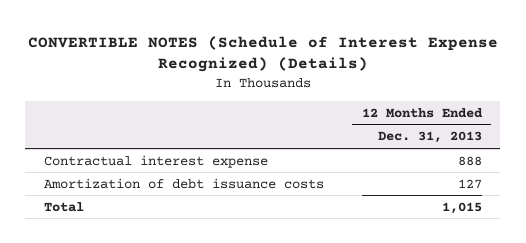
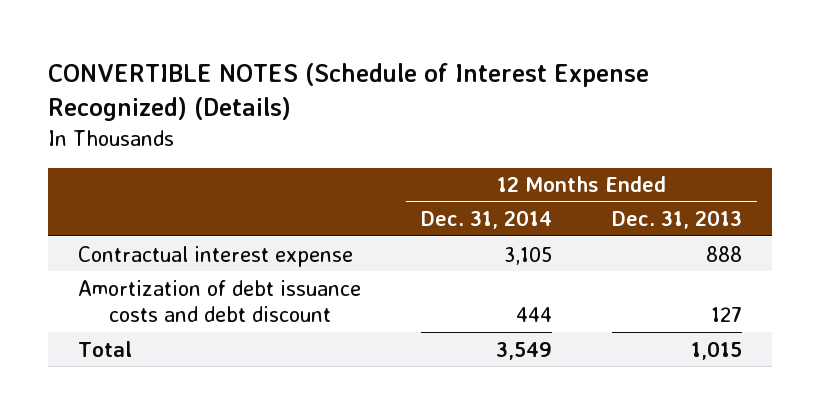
none -> [421,210,553,230] Dec. 31, 2014
[44,177,325,189] Amortization of debt issuance costs -> [78,279,362,323] Amortization of debt issuance costs and debt discount

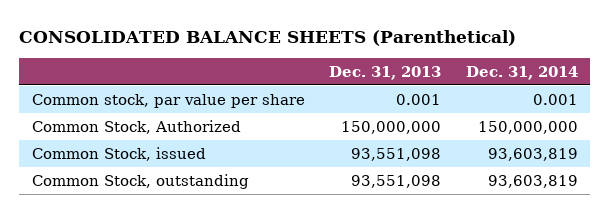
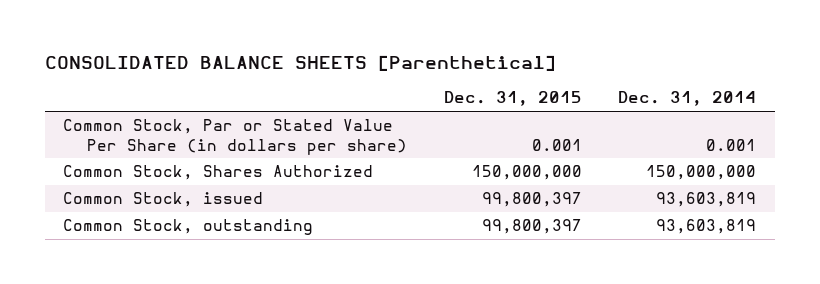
[19,29,517,46] CONSOLIDATED BALANCE SHEETS (Parenthetical) -> [45,54,557,71] CONSOLIDATED BALANCE SHEETS [Parenthetical]
[329,65,442,80] Dec. 31, 2013 -> none
none -> [443,91,582,107] Dec. 31, 2015
[31,93,305,108] Common stock, par value per share -> [63,119,407,155] Common Stock, Par or Stated Value Per Share (in dollars per share)
[31,119,241,134] Common Stock, Authorized -> [63,165,374,181] Common Stock, Shares Authorized

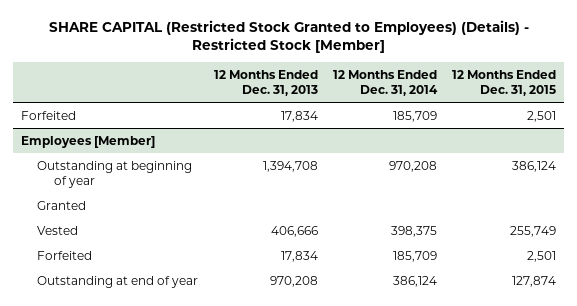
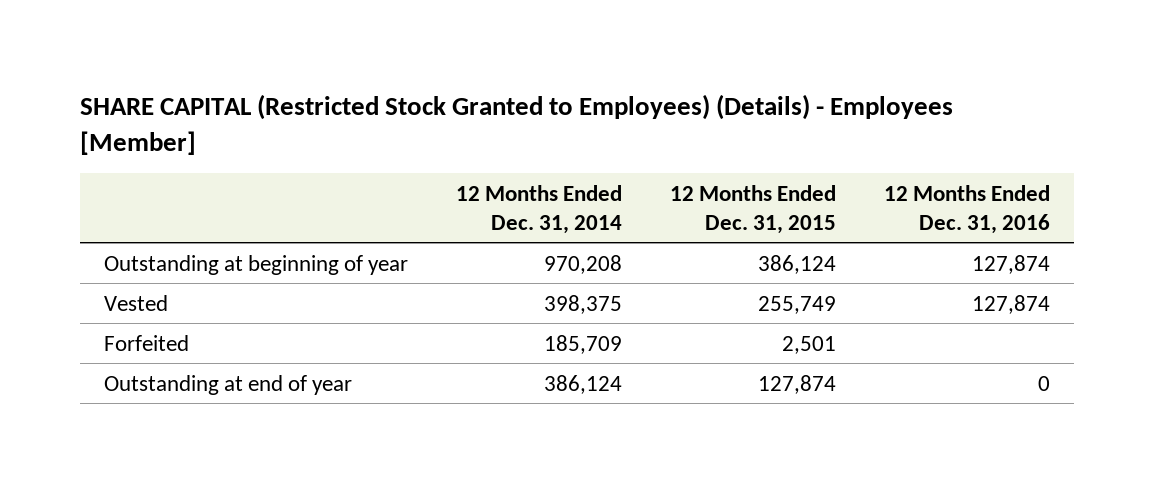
[48,19,529,54] SHARE CAPITAL (Restricted Stock Granted to Employees) (Details) - Restricted Stock [Member] -> [79,94,953,155] SHARE CAPITAL (Restricted Stock Granted to Employees) (Details) - Employees [Member]
[213,69,318,96] 12 Months Ended Dec. 31, 2013 -> none
none -> [883,185,1050,234] 12 Months Ended Dec. 31, 2016
[20,110,76,120] Forfeited -> none
[20,135,155,148] Employees [Member] -> none
[37,200,87,210] Granted -> none

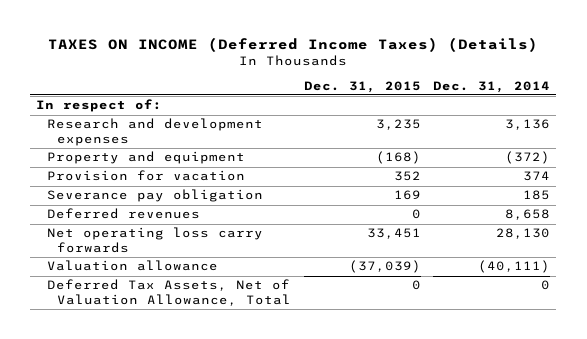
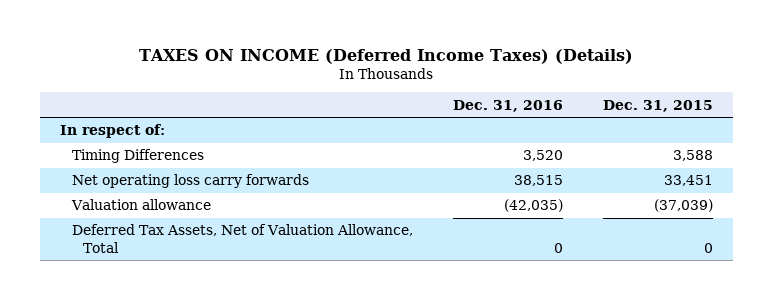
[433,80,551,93] Dec. 31, 2014 -> none
none -> [452,99,563,112] Dec. 31, 2016
[46,118,263,146] Research and development expenses -> none
[46,151,245,165] Property and equipment -> none
[46,170,245,182] Provision for vacation -> none
[46,189,263,203] Severance pay obligation -> none
[46,208,200,220] Deferred revenues -> none
none -> [71,149,204,164] Timing Differences

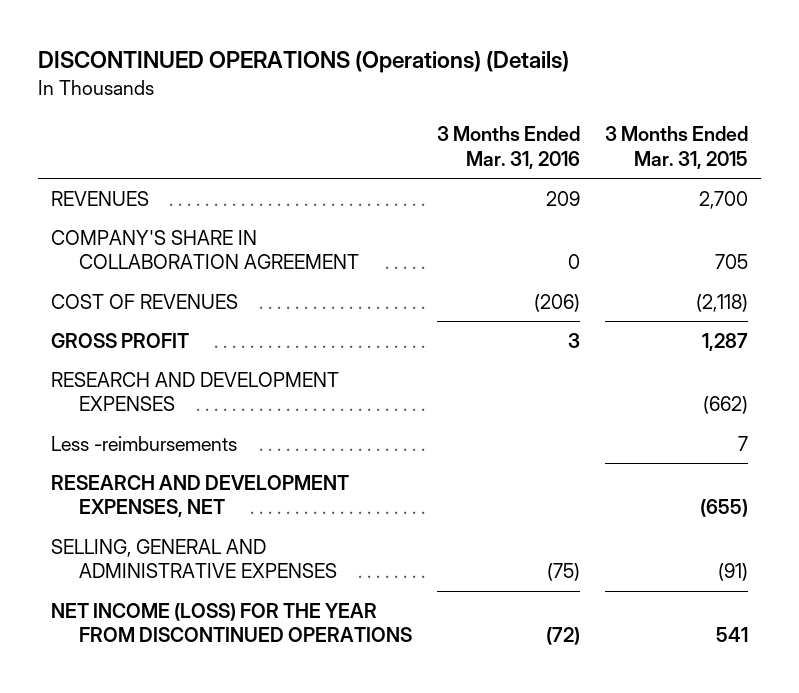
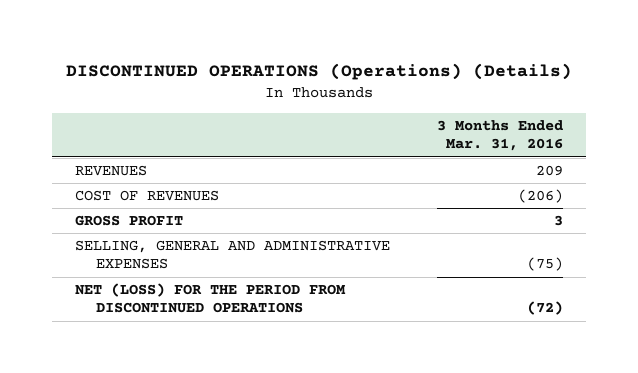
[605,125,749,169] 3 Months Ended Mar. 31, 2015 -> none
[50,229,360,270] COMPANY'S SHARE IN COLLABORATION AGREEMENT -> none
[50,371,339,412] RESEARCH AND DEVELOPMENT EXPENSES -> none
[50,435,237,451] Less -reimbursements -> none
[50,474,349,518] RESEARCH AND DEVELOPMENT EXPENSES, NET -> none
[50,602,413,643] NET INCOME (LOSS) FOR THE YEAR FROM DISCONTINUED OPERATIONS -> [75,283,347,314] NET (LOSS) FOR THE PERIOD FROM DISCONTINUED OPERATIONS

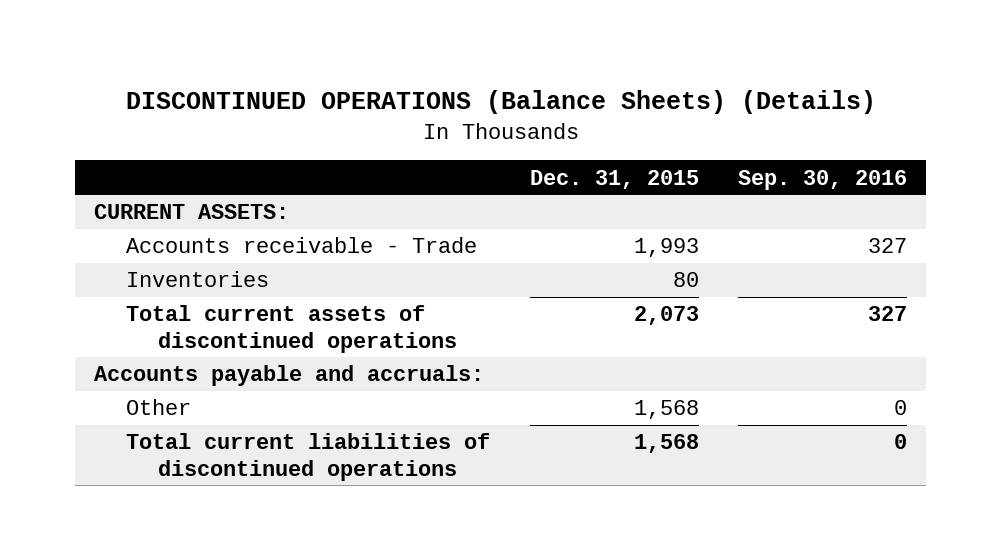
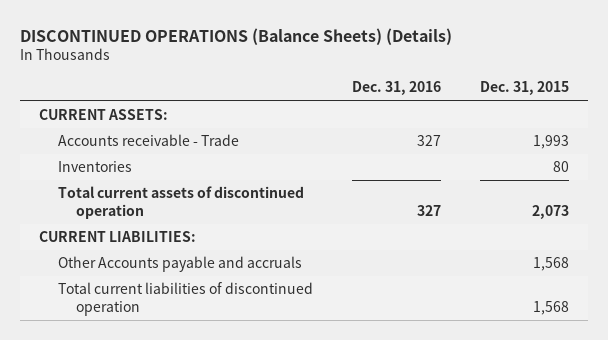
[737,169,907,190] Sep. 30, 2016 -> none
none -> [351,81,441,96] Dec. 31, 2016
[94,365,485,387] Accounts payable and accruals: -> none
[126,305,458,353] Total current assets of discontinued operations -> [57,186,304,219] Total current assets of discontinued operation
none -> [39,231,197,243] CURRENT LIABILITIES:
[126,399,192,416] Other -> [57,256,302,273] Other Accounts payable and accruals
[126,433,491,481] Total current liabilities of discontinued operations -> [57,282,313,316] Total current liabilities of discontinued operation

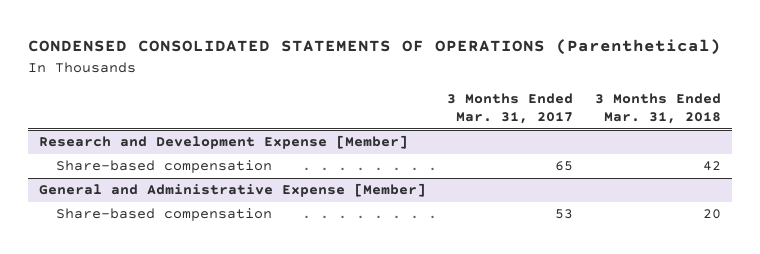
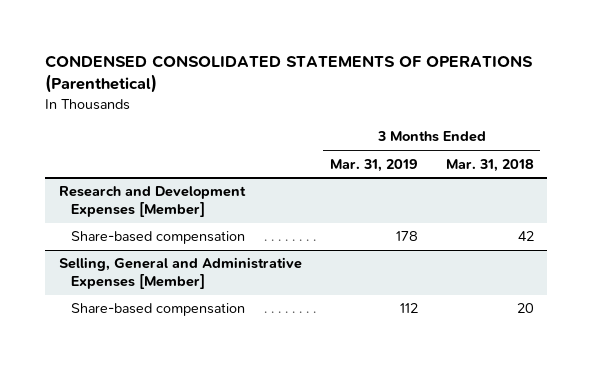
[447,93,574,125] 3 Months Ended Mar. 31, 2017 -> none
none -> [329,158,418,172] Mar. 31, 2019
[38,135,408,150] Research and Development Expense [Member] -> [58,186,246,218] Research and Development Expenses [Member]
[38,183,426,198] General and Administrative Expense [Member] -> [58,257,302,290] Selling, General and Administrative Expenses [Member]

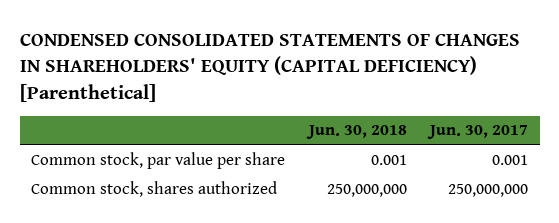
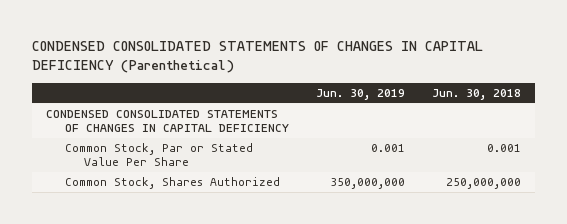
[19,33,520,102] CONDENSED CONSOLIDATED STATEMENTS OF CHANGES IN SHAREHOLDERS' EQUITY (CAPITAL DEFICIENCY) [Parenthetical] -> [32,41,484,74] CONDENSED CONSOLIDATED STATEMENTS OF CHANGES IN CAPITAL DEFICIENCY (Parenthetical)
[426,125,528,140] Jun. 30, 2017 -> none
none -> [316,88,406,100] Jun. 30, 2019
none -> [46,110,289,133] CONDENSED CONSOLIDATED STATEMENTS OF CHANGES IN CAPITAL DEFICIENCY
[31,151,286,169] Common stock, par value per share -> [64,143,253,167] Common Stock, Par or Stated Value Per Share
[31,180,278,197] Common stock, shares authorized -> [64,177,280,190] Common Stock, Shares Authorized

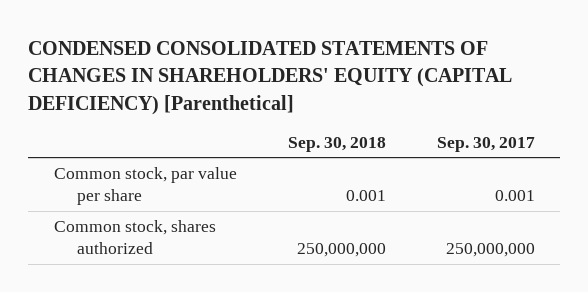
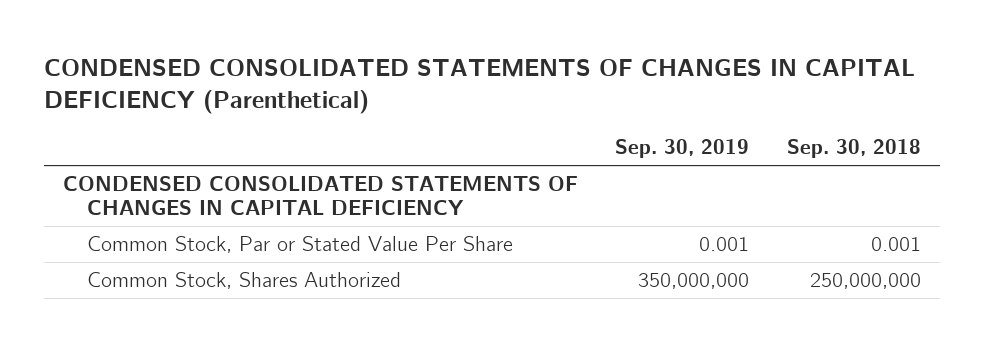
[27,41,512,115] CONDENSED CONSOLIDATED STATEMENTS OF CHANGES IN SHAREHOLDERS' EQUITY (CAPITAL DEFICIENCY) [Parenthetical] -> [44,59,916,115] CONDENSED CONSOLIDATED STATEMENTS OF CHANGES IN CAPITAL DEFICIENCY (Parenthetical)
[436,136,535,152] Sep. 30, 2017 -> none
none -> [615,139,750,159] Sep. 30, 2019
none -> [62,176,578,216] CONDENSED CONSOLIDATED STATEMENTS OF CHANGES IN CAPITAL DEFICIENCY
[53,166,237,206] Common stock, par value per share -> [87,236,514,254] Common Stock, Par or Stated Value Per Share
[53,219,216,255] Common stock, shares authorized -> [87,272,402,290] Common Stock, Shares Authorized

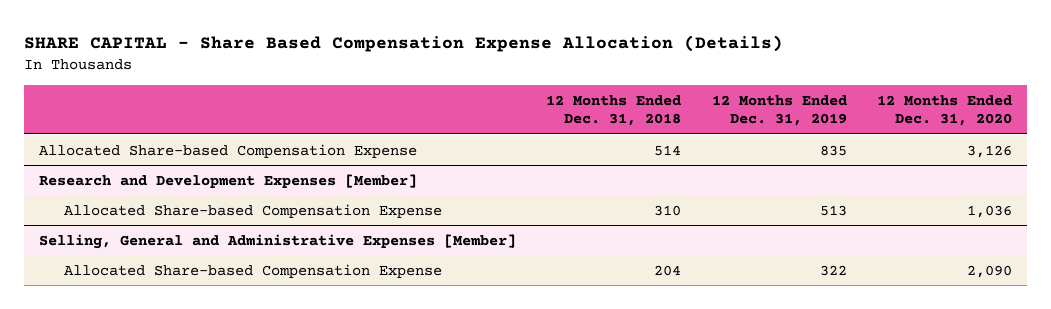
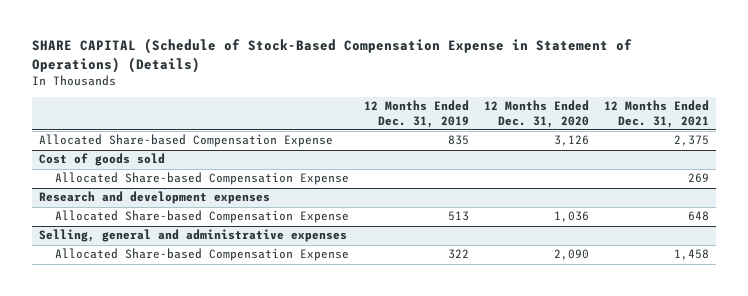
[23,35,783,53] SHARE CAPITAL - Share Based Compensation Expense Allocation (Details) -> [31,38,632,73] SHARE CAPITAL (Schedule of Stock-Based Compensation Expense in Statement of Operations) (Details)
[546,94,682,127] 12 Months Ended Dec. 31, 2018 -> none
none -> [603,100,709,128] 12 Months Ended Dec. 31, 2021
none -> [39,153,166,167] Cost of goods sold
none -> [54,172,349,186] Allocated Share-based Compensation Expense
[38,173,417,188] Research and Development Expenses [Member] -> [39,191,271,205] Research and development expenses
[38,233,516,249] Selling, General and Administrative Expenses [Member] -> [39,229,348,243] Selling, general and administrative expenses

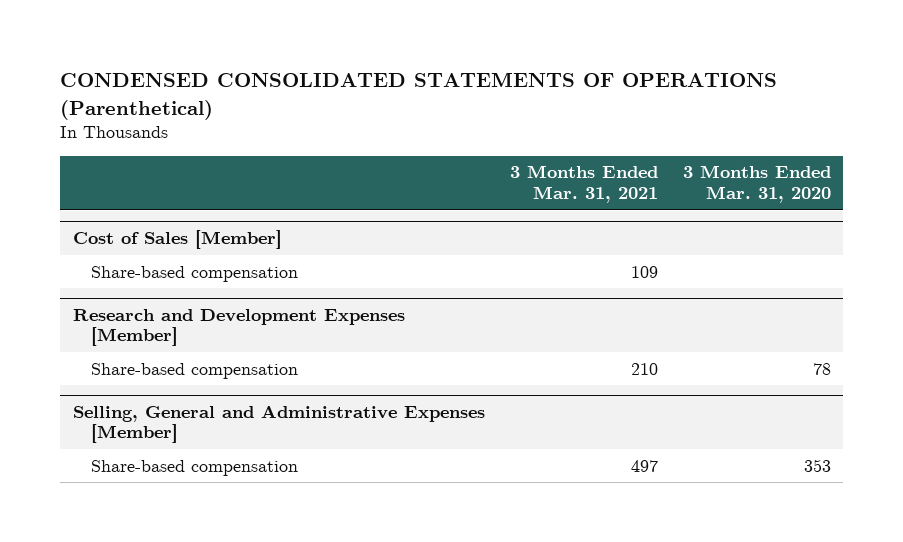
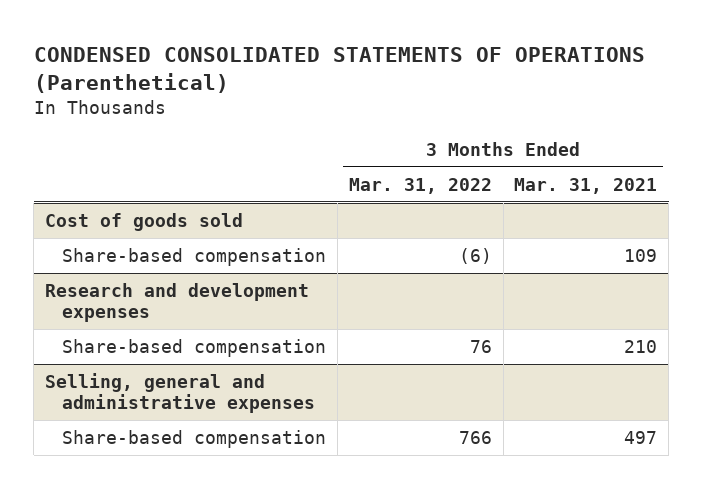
[682,165,831,203] 3 Months Ended Mar. 31, 2020 -> none
none -> [348,177,492,194] Mar. 31, 2022
[72,229,282,249] Cost of Sales [Member] -> [44,213,243,232] Cost of goods sold
[72,308,405,347] Research and Development Expenses [Member] -> [44,283,309,323] Research and development expenses
[72,404,485,444] Selling, General and Administrative Expenses [Member] -> [44,373,316,414] Selling, general and administrative expenses

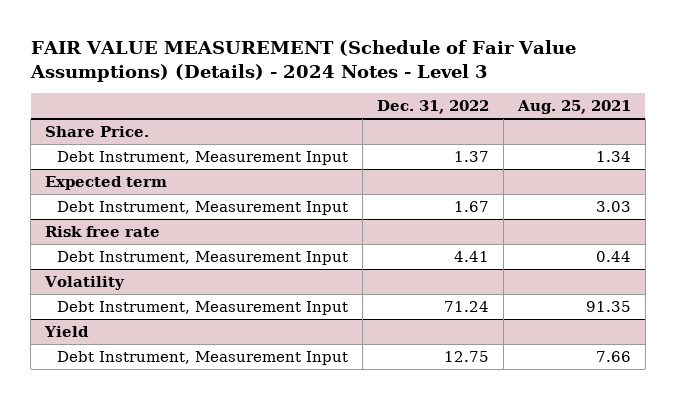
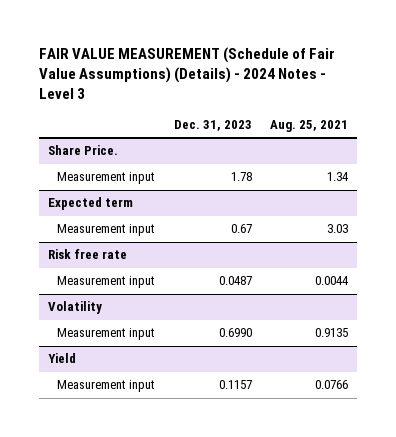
[377,99,490,114] Dec. 31, 2022 -> none
none -> [173,119,252,131] Dec. 31, 2023
[57,151,349,166] Debt Instrument, Measurement Input -> [57,172,156,185] Measurement input
[57,201,349,216] Debt Instrument, Measurement Input -> [57,224,156,237] Measurement input
[57,251,349,266] Debt Instrument, Measurement Input -> [57,276,156,289] Measurement input
[595,251,631,263] 0.44 -> [314,276,349,286] 0.0044
[57,301,349,316] Debt Instrument, Measurement Input -> [57,328,156,341] Measurement input
[585,301,631,313] 91.35 -> [314,328,348,338] 0.9135
[57,351,349,366] Debt Instrument, Measurement Input -> [57,380,156,393] Measurement input
[595,351,631,363] 7.66 -> [314,380,348,390] 0.0766

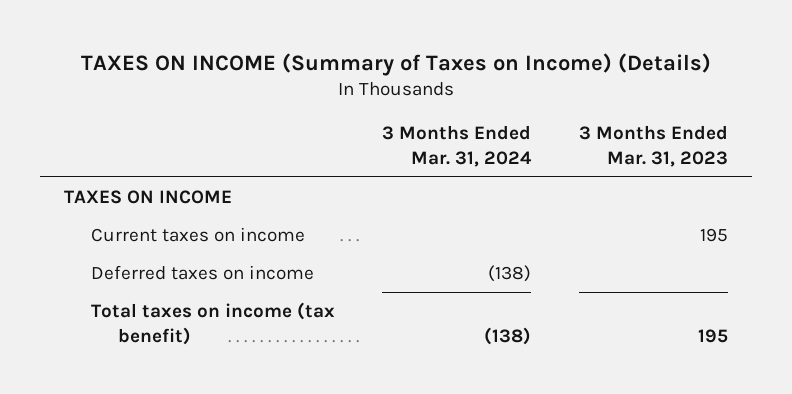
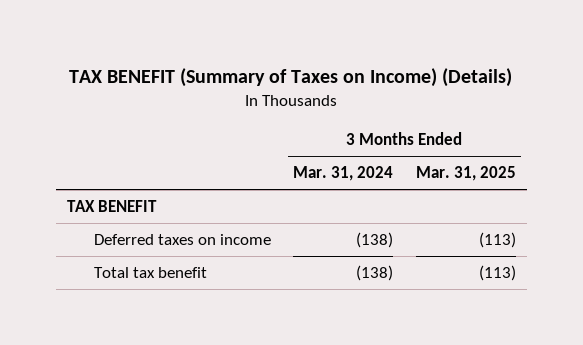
[80,52,711,76] TAXES ON INCOME (Summary of Taxes on Income) (Details) -> [69,67,513,87] TAX BENEFIT (Summary of Taxes on Income) (Details)
[578,125,728,168] 3 Months Ended Mar. 31, 2023 -> none
none -> [415,166,516,182] Mar. 31, 2025
[90,226,305,242] Current taxes on income -> none
[63,189,232,204] TAXES ON INCOME -> [67,200,158,213] TAX BENEFIT
[90,301,335,345] Total taxes on income (tax benefit) -> [94,267,208,279] Total tax benefit

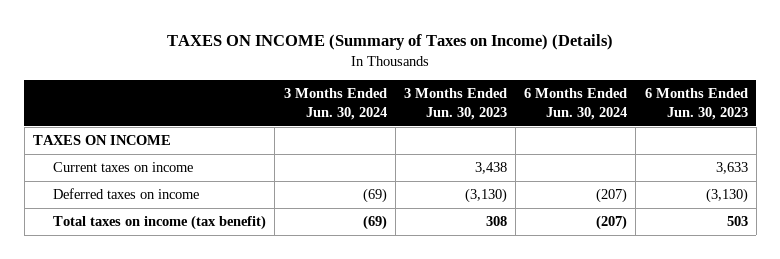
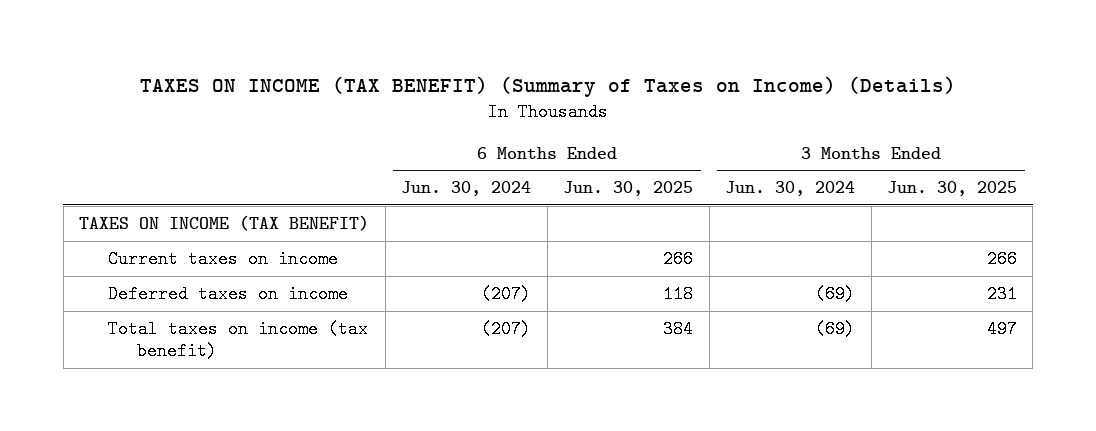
[167,34,614,51] TAXES ON INCOME (Summary of Taxes on Income) (Details) -> [140,76,957,98] TAXES ON INCOME (TAX BENEFIT) (Summary of Taxes on Income) (Details)
[403,88,507,120] 3 Months Ended Jun. 30, 2023 -> none
[644,88,748,120] 6 Months Ended Jun. 30, 2023 -> none
none -> [563,181,694,197] Jun. 30, 2025
none -> [887,181,1018,197] Jun. 30, 2025
[32,135,171,146] TAXES ON INCOME -> [79,214,370,231] TAXES ON INCOME (TAX BENEFIT)

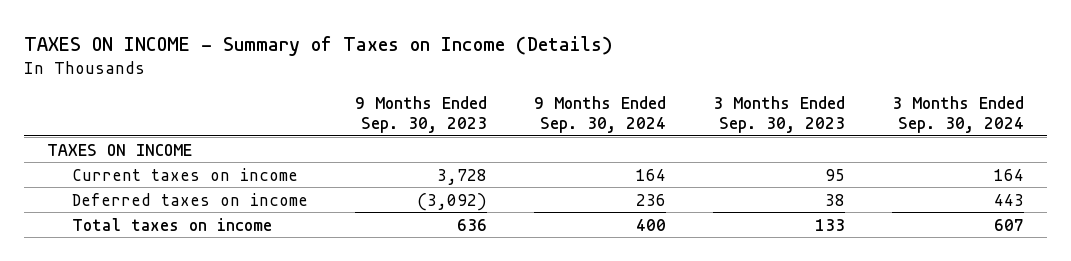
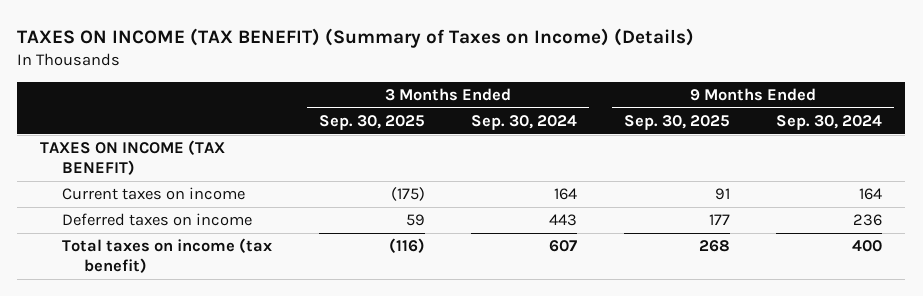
[24,35,614,56] TAXES ON INCOME - Summary of Taxes on Income (Details) -> [17,27,695,48] TAXES ON INCOME (TAX BENEFIT) (Summary of Taxes on Income) (Details)
[355,96,488,134] 9 Months Ended Sep. 30, 2023 -> none
[712,96,845,134] 3 Months Ended Sep. 30, 2023 -> none
none -> [318,114,425,130] Sep. 30, 2025
none -> [623,114,730,130] Sep. 30, 2025
[47,143,193,156] TAXES ON INCOME -> [40,140,226,175] TAXES ON INCOME (TAX BENEFIT)
[72,217,273,231] Total taxes on income -> [62,238,273,273] Total taxes on income (tax benefit)

